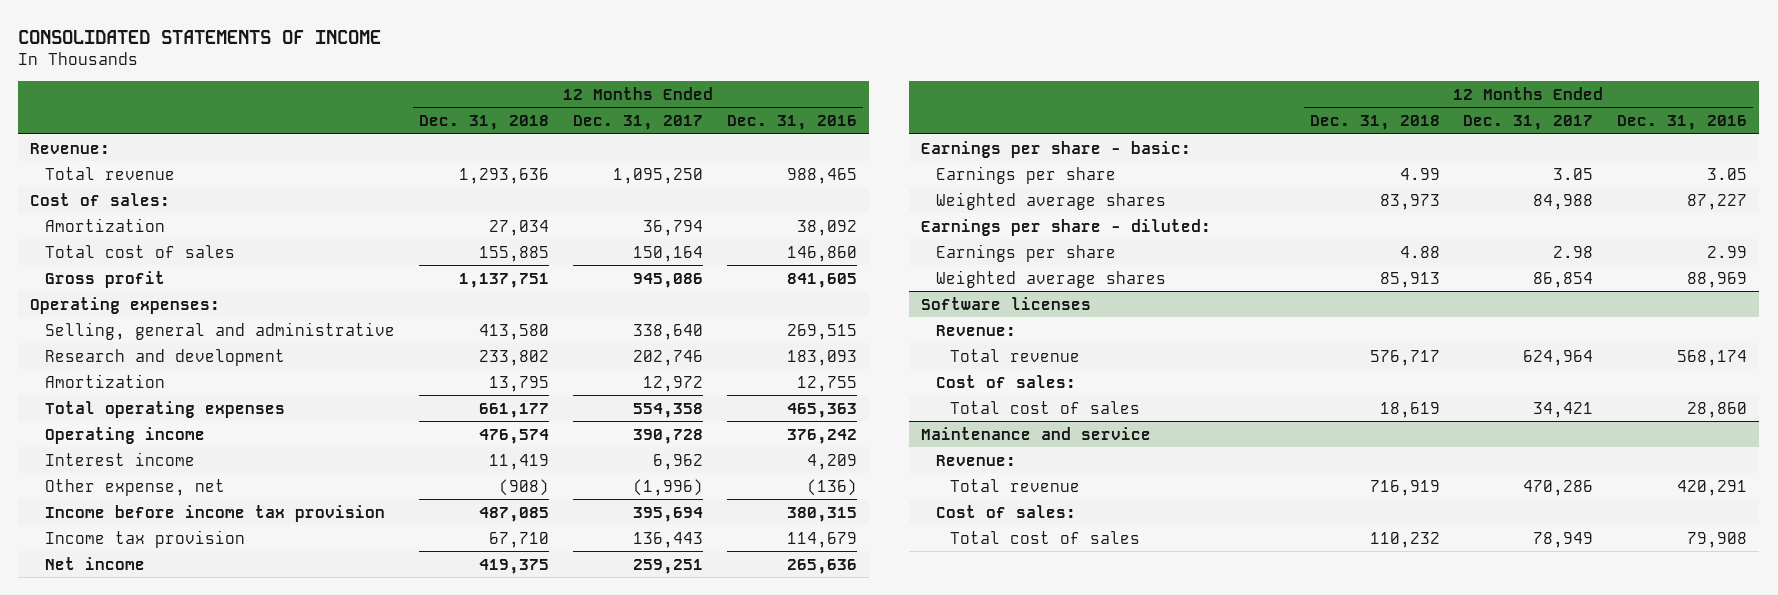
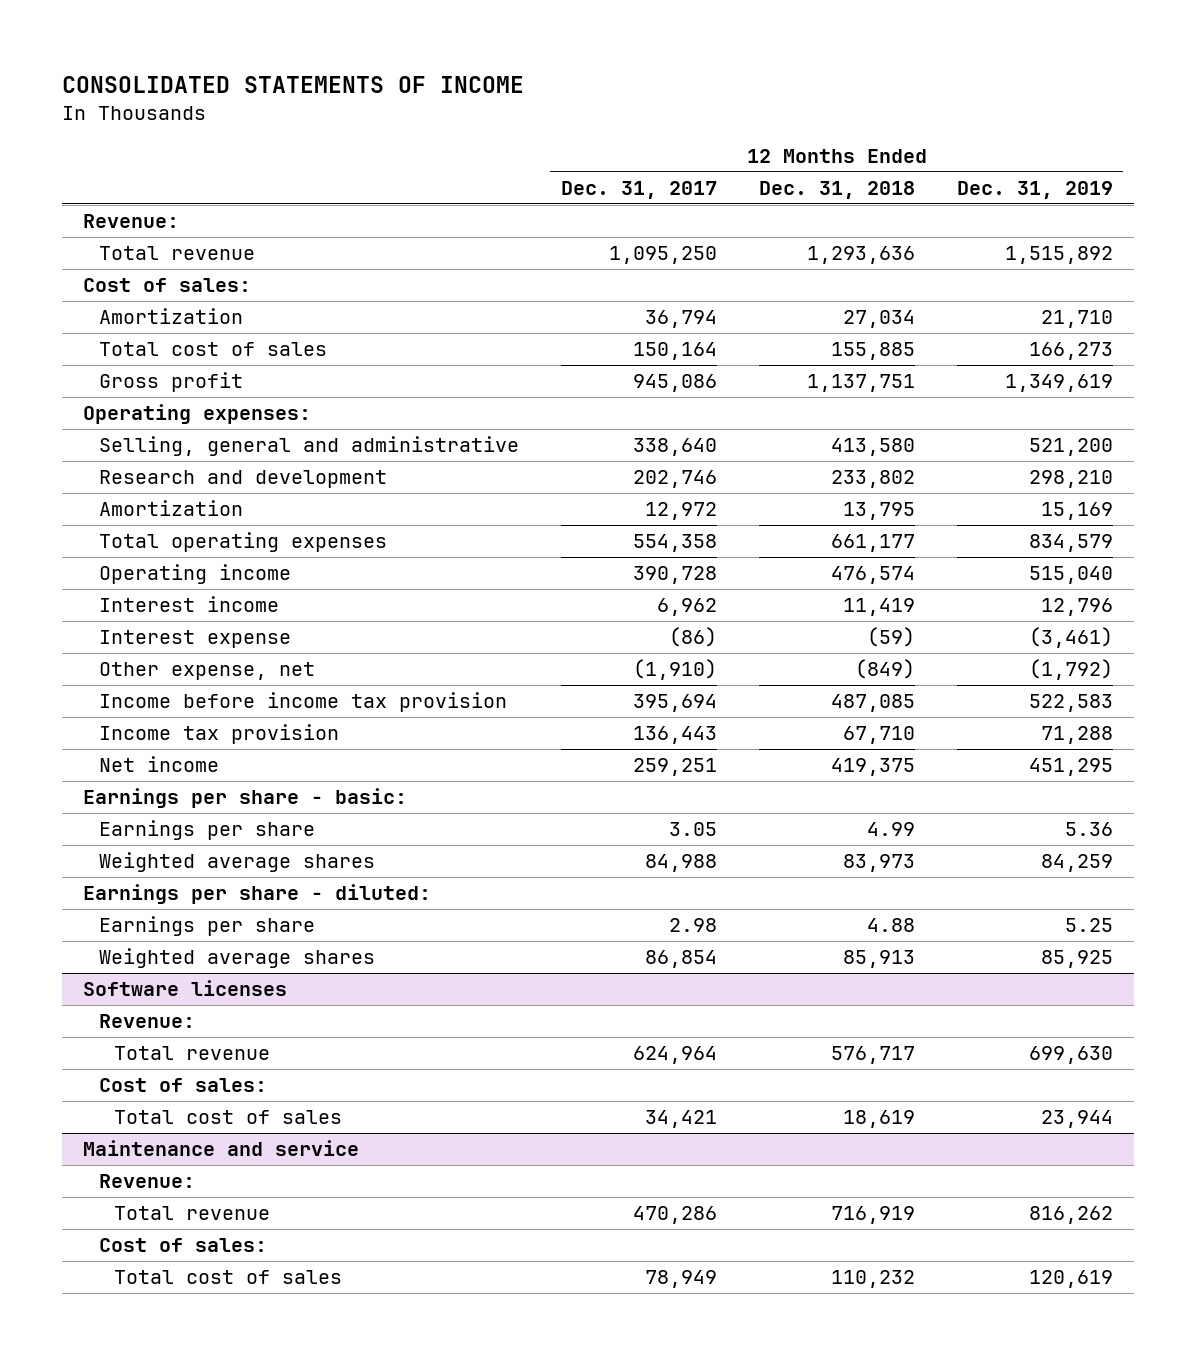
[726,115,857,131] Dec. 31, 2016 -> none
none -> [956,181,1113,200] Dec. 31, 2019
none -> [98,630,291,649] Interest expense
[498,478,549,496] (908) -> [854,659,915,680] (849)
[632,478,703,496] (1,996) -> [632,659,717,681] (1,910)

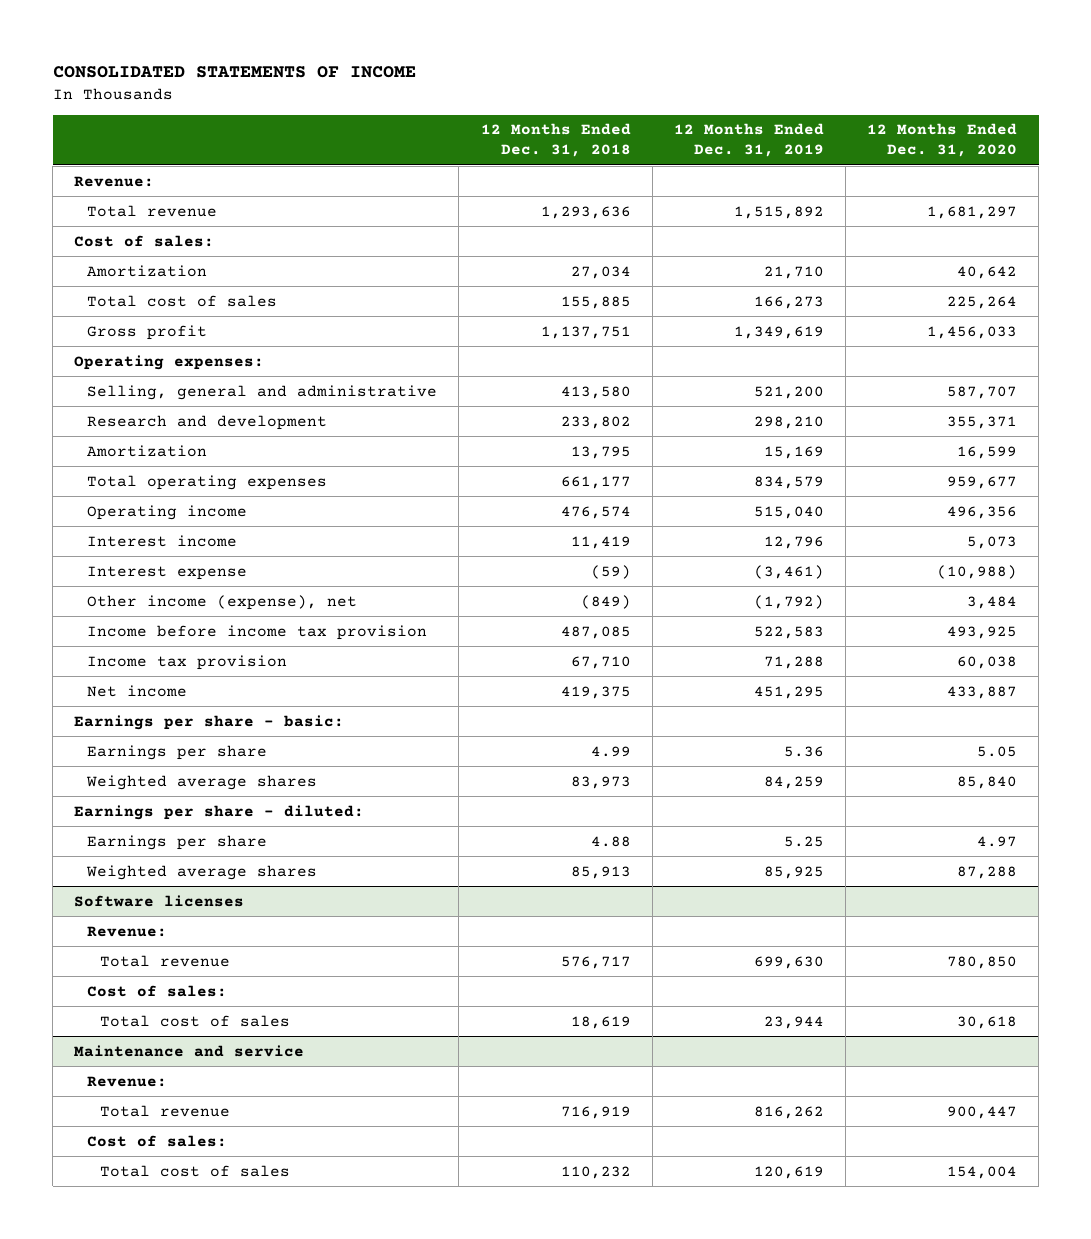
[560,181,717,200] Dec. 31, 2017 -> none
none -> [867,123,1018,158] 12 Months Ended Dec. 31, 2020
[98,662,315,681] Other expense, net -> [87,594,358,610] Other income (expense), net

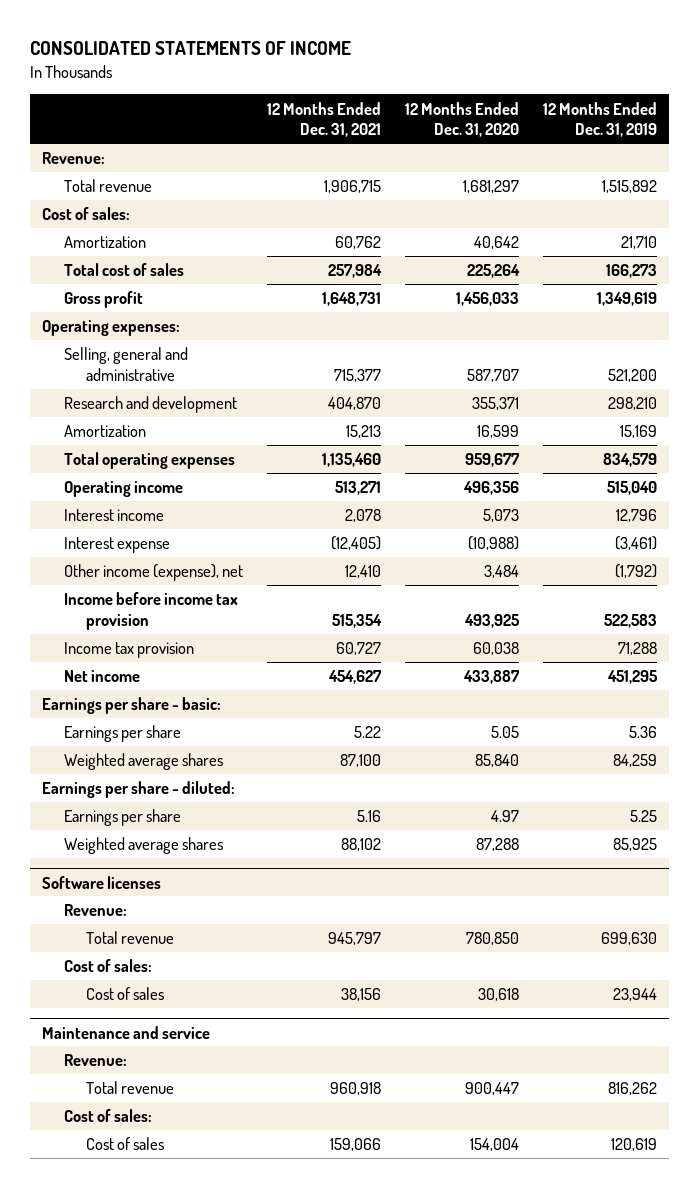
[480,123,631,158] 12 Months Ended Dec. 31, 2018 -> none
none -> [266,101,381,138] 12 Months Ended Dec. 31, 2021
[100,1014,291,1027] Total cost of sales -> [85,987,164,1001] Cost of sales
[100,1164,291,1177] Total cost of sales -> [85,1137,164,1151] Cost of sales

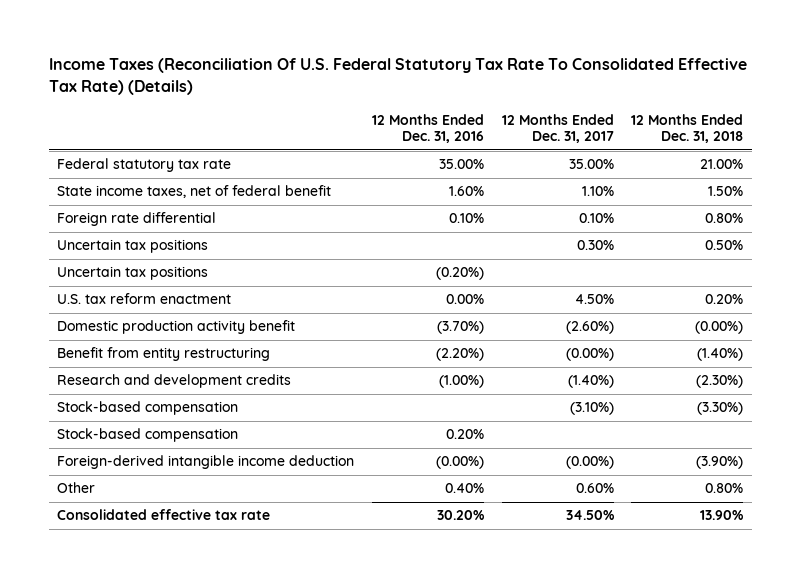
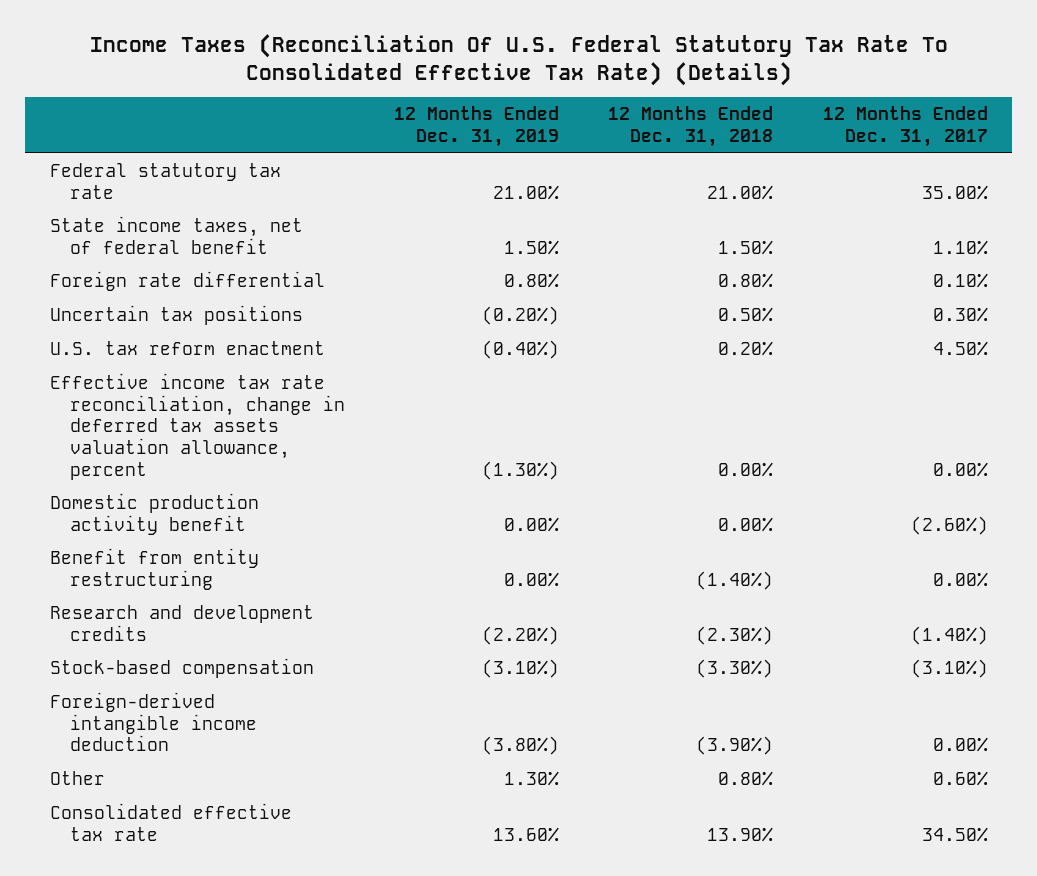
[372,113,485,144] 12 Months Ended Dec. 31, 2016 -> none
none -> [393,106,559,148] 12 Months Ended Dec. 31, 2019
[57,266,209,281] Uncertain tax positions -> none
none -> [49,372,345,480] Effective income tax rate reconciliation, change in deferred tax assets valuation allowance, percent
[695,321,744,335] (0.00%) -> [718,516,774,532] 0.00%
[565,348,614,362] (0.00%) -> [932,571,988,587] 0.00%
[57,428,239,443] Stock-based compensation -> none
[565,456,614,470] (0.00%) -> [932,737,988,753] 0.00%

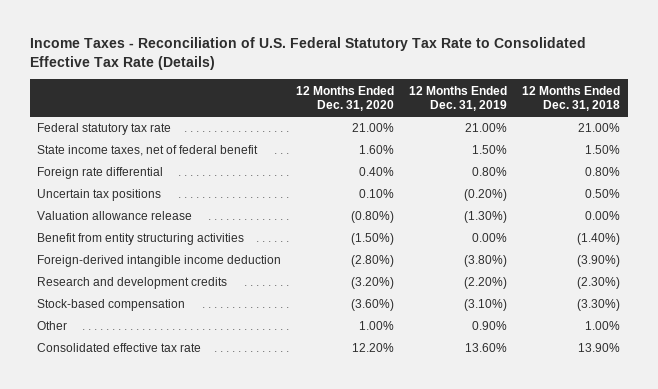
[89,34,948,86] Income Taxes (Reconciliation Of U.S. Federal Statutory Tax Rate To Consolidated Effective Tax Rate) (Details) -> [29,37,586,71] Income Taxes - Reconciliation of U.S. Federal Statutory Tax Rate to Consolidated Effective Tax Rate (Details)
[822,106,988,148] 12 Months Ended Dec. 31, 2017 -> none
none -> [296,85,395,112] 12 Months Ended Dec. 31, 2020
[49,340,325,355] U.S. tax reform enactment -> none
[49,492,259,535] Domestic production activity benefit -> none
[49,372,345,480] Effective income tax rate reconciliation, change in deferred tax assets valuation allowance, percent -> [37,211,193,221] Valuation allowance release
[49,547,259,590] Benefit from entity restructuring -> [37,233,245,246] Benefit from entity structuring activities
[49,691,257,752] Foreign-derived intangible income deduction -> [37,255,282,268] Foreign-derived intangible income deduction
[503,770,559,786] 1.30% -> [472,321,508,331] 0.90%
[718,770,774,786] 0.80% -> [585,321,621,331] 1.00%

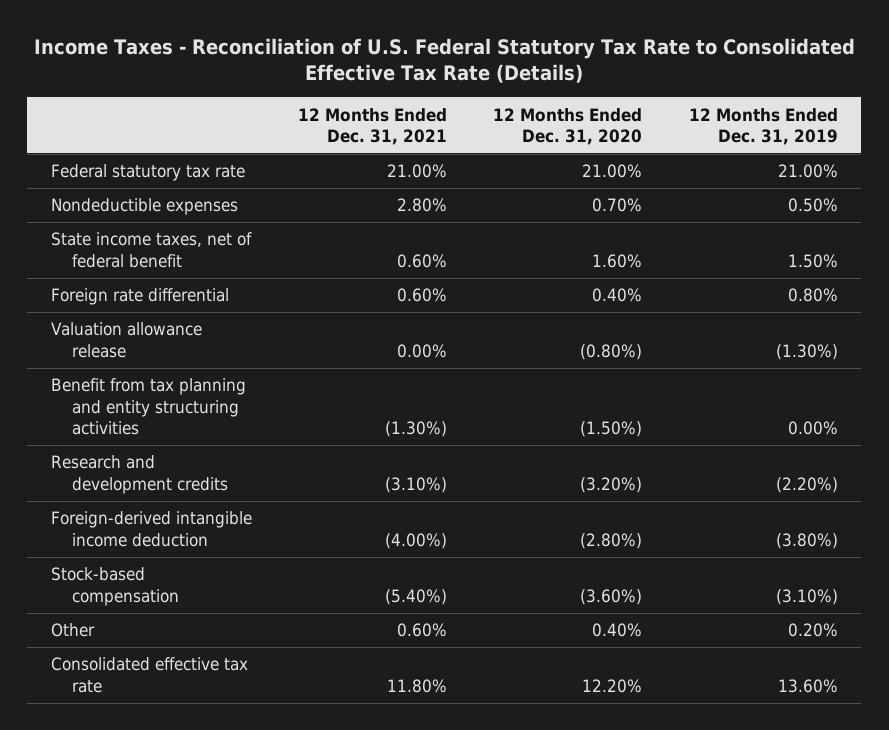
[522,85,621,112] 12 Months Ended Dec. 31, 2018 -> none
none -> [298,107,448,145] 12 Months Ended Dec. 31, 2021
none -> [50,198,238,216] Nondeductible expenses
[37,189,162,202] Uncertain tax positions -> none
[37,233,245,246] Benefit from entity structuring activities -> [50,378,246,436] Benefit from tax planning and entity structuring activities
[37,255,282,268] Foreign-derived intangible income deduction -> [50,511,252,547] Foreign-derived intangible income deduction
[359,321,395,331] 1.00% -> [592,623,643,638] 0.40%
[472,321,508,331] 0.90% -> [787,623,838,638] 0.20%

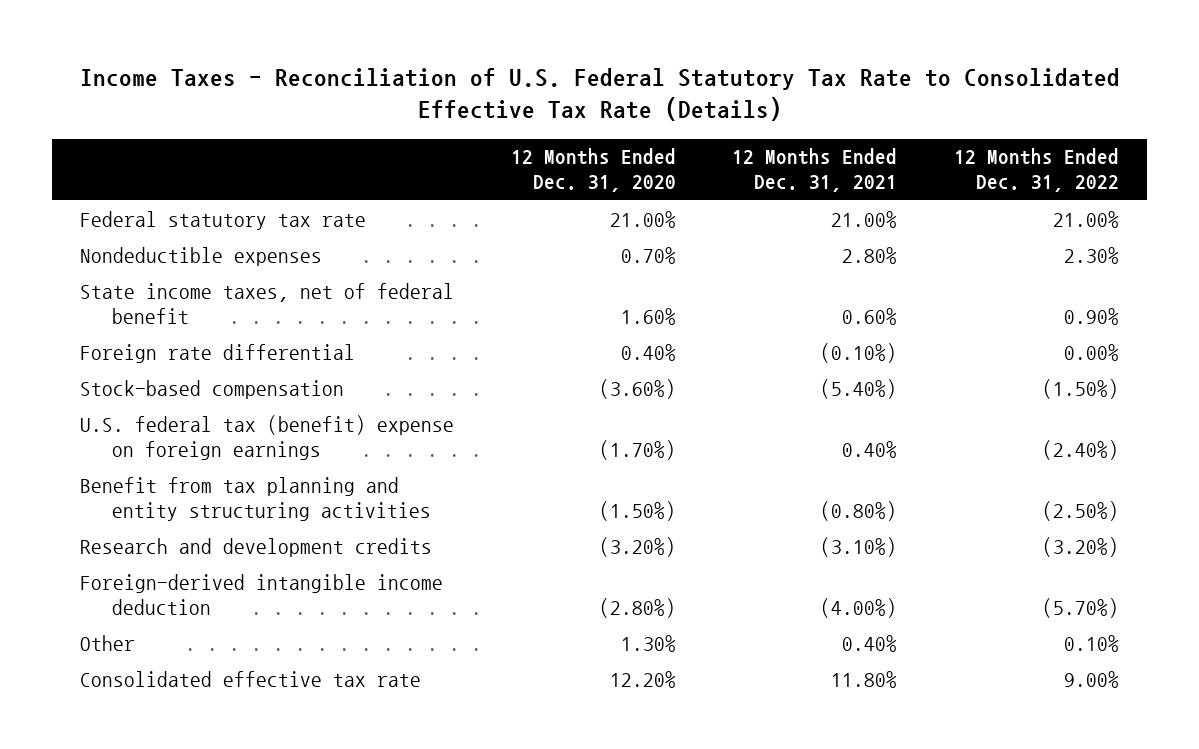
[688,107,838,145] 12 Months Ended Dec. 31, 2019 -> none
none -> [953,148,1119,193] 12 Months Ended Dec. 31, 2022
[50,322,202,358] Valuation allowance release -> none
[397,288,448,303] 0.60% -> [820,342,898,363] (0.10%)
[50,567,179,606] Stock-based compensation -> [80,379,345,399] Stock-based compensation
none -> [80,414,455,460] U.S. federal tax (benefit) expense on foreign earnings
[385,421,448,438] (1.30%) -> [820,500,898,521] (0.80%)
[397,623,448,638] 0.60% -> [842,634,898,652] 0.40%
[592,623,643,638] 0.40% -> [620,634,676,652] 1.30%

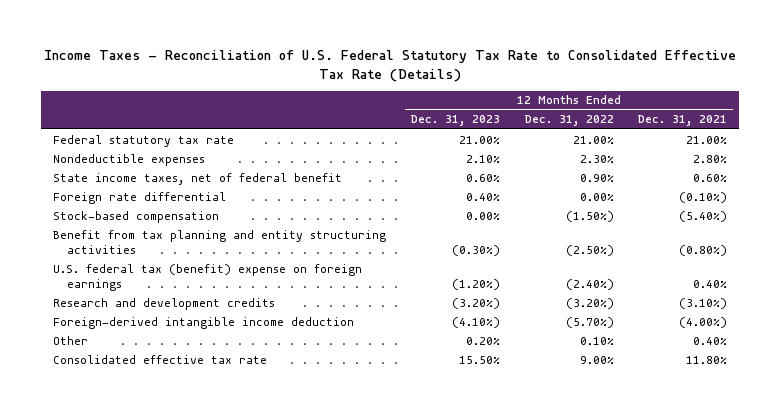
[510,148,676,193] 12 Months Ended Dec. 31, 2020 -> none
none -> [411,115,501,127] Dec. 31, 2023
[80,414,455,460] U.S. federal tax (benefit) expense on foreign earnings -> [53,263,363,291] U.S. federal tax (benefit) expense on foreign earnings

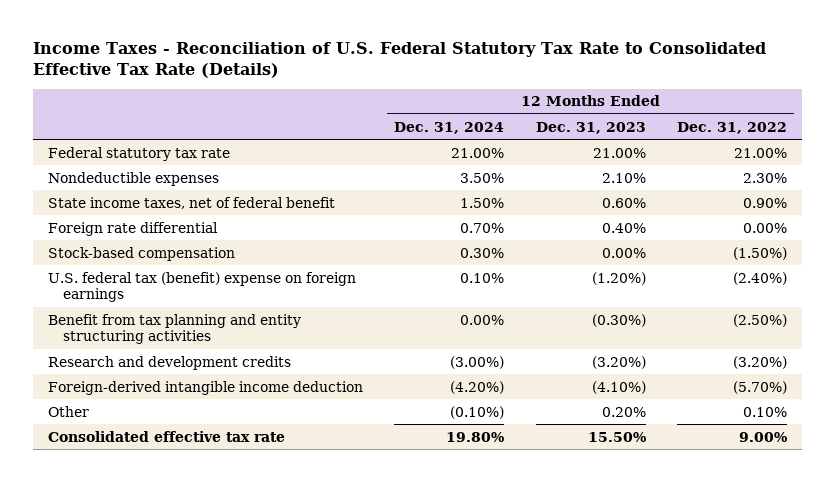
[638,115,728,127] Dec. 31, 2021 -> none
none -> [394,121,505,134] Dec. 31, 2024
[53,229,387,254] Benefit from tax planning and entity structuring activities -> [48,313,302,345] Benefit from tax planning and entity structuring activities

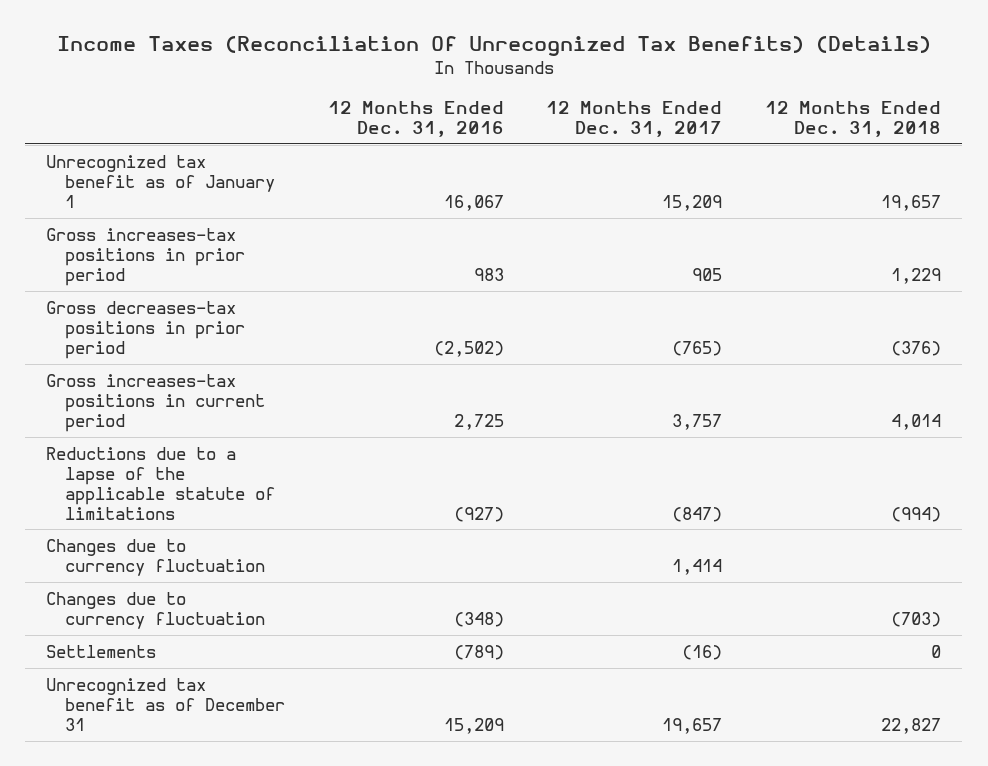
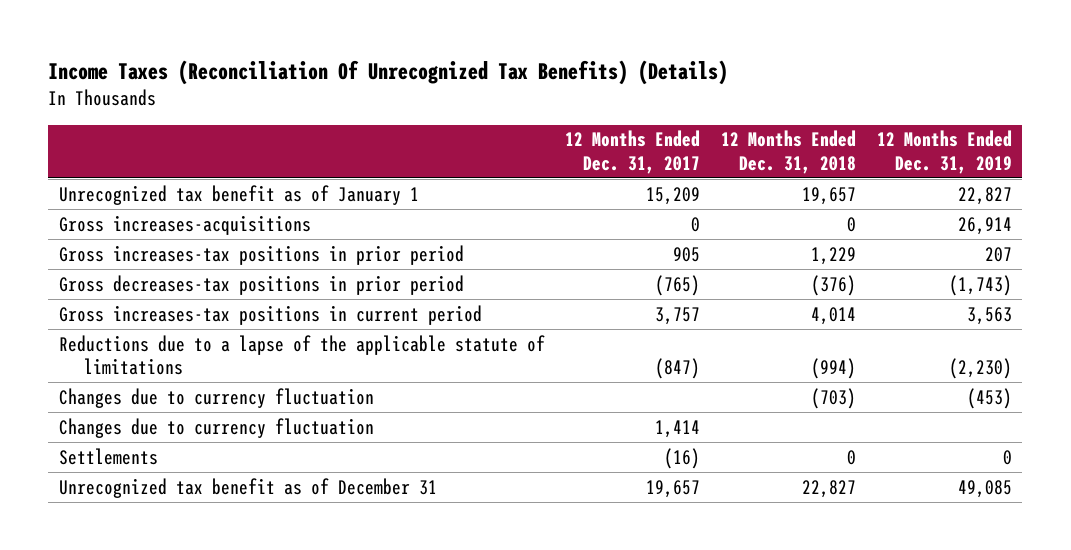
[327,101,504,137] 12 Months Ended Dec. 31, 2016 -> none
none -> [876,130,1012,174] 12 Months Ended Dec. 31, 2019
none -> [58,214,311,235] Gross increases-acquisitions
[46,538,265,576] Changes due to currency fluctuation -> [58,417,374,438] Changes due to currency fluctuation

